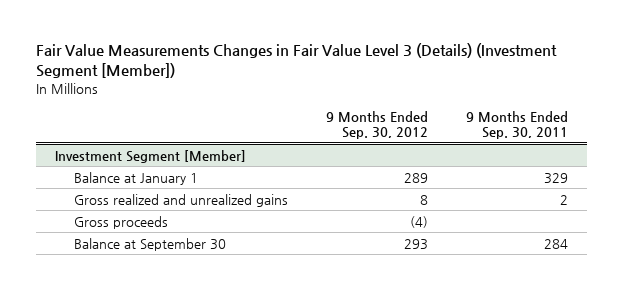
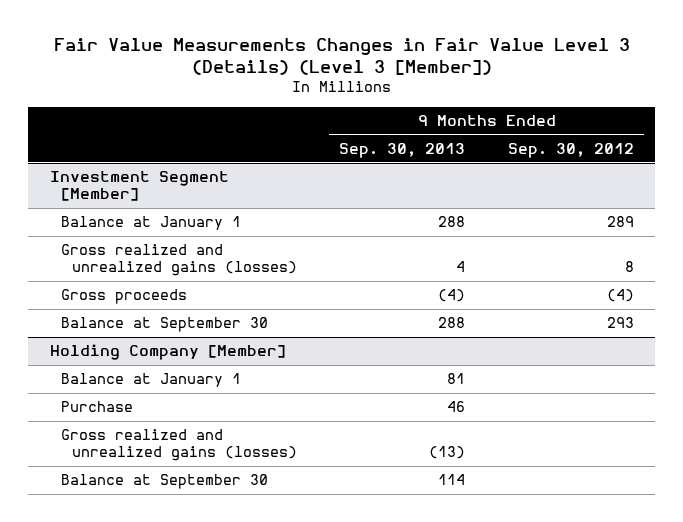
[35,43,557,79] Fair Value Measurements Changes in Fair Value Level 3 (Details) (Investment Segment [Member]) -> [53,37,630,75] Fair Value Measurements Changes in Fair Value Level 3 (Details) (Level 3 [Member])
[465,111,568,140] 9 Months Ended Sep. 30, 2011 -> none
none -> [339,142,466,158] Sep. 30, 2013
[73,193,288,207] Gross realized and unrealized gains -> [60,244,297,277] Gross realized and unrealized gains (losses)
none -> [49,344,286,361] Holding Company [Member]
none -> [60,373,241,388] Balance at January 1
none -> [60,401,133,413] Purchase
none -> [60,429,297,462] Gross realized and unrealized gains (losses)
none -> [60,474,268,490] Balance at September 30

